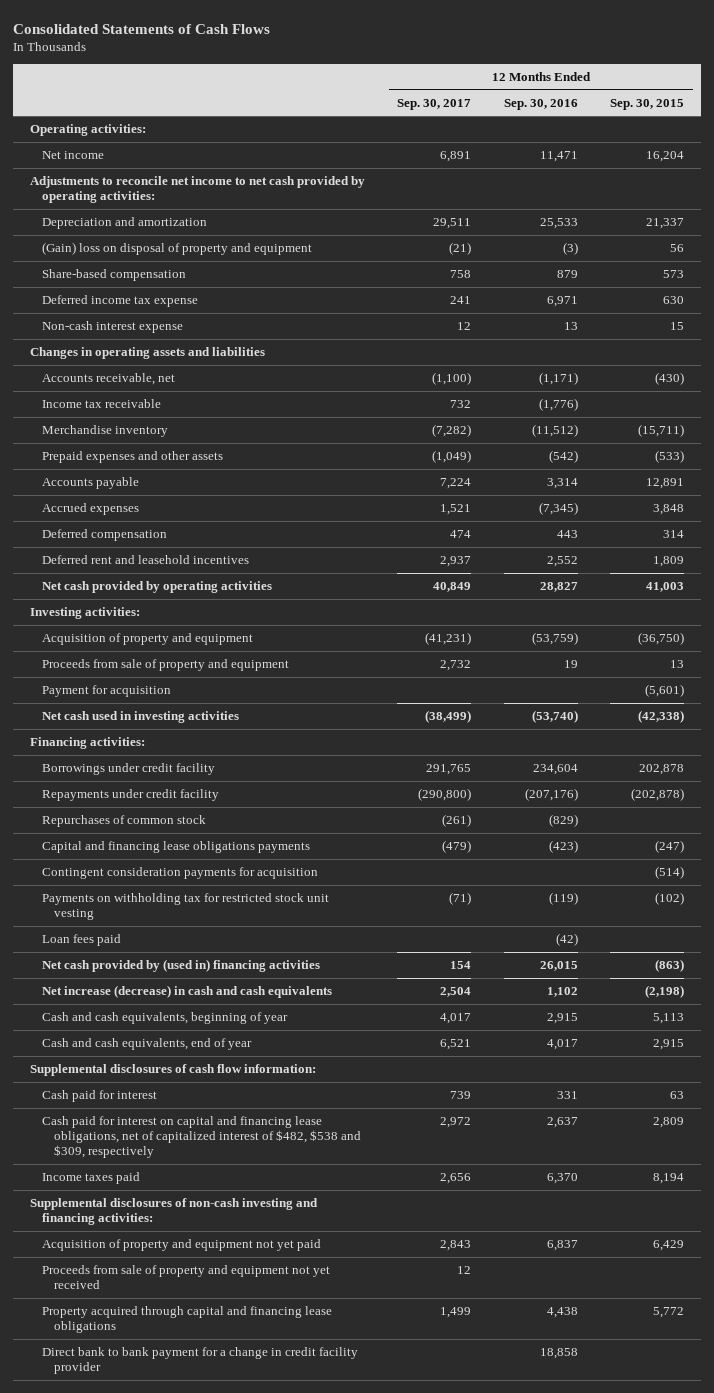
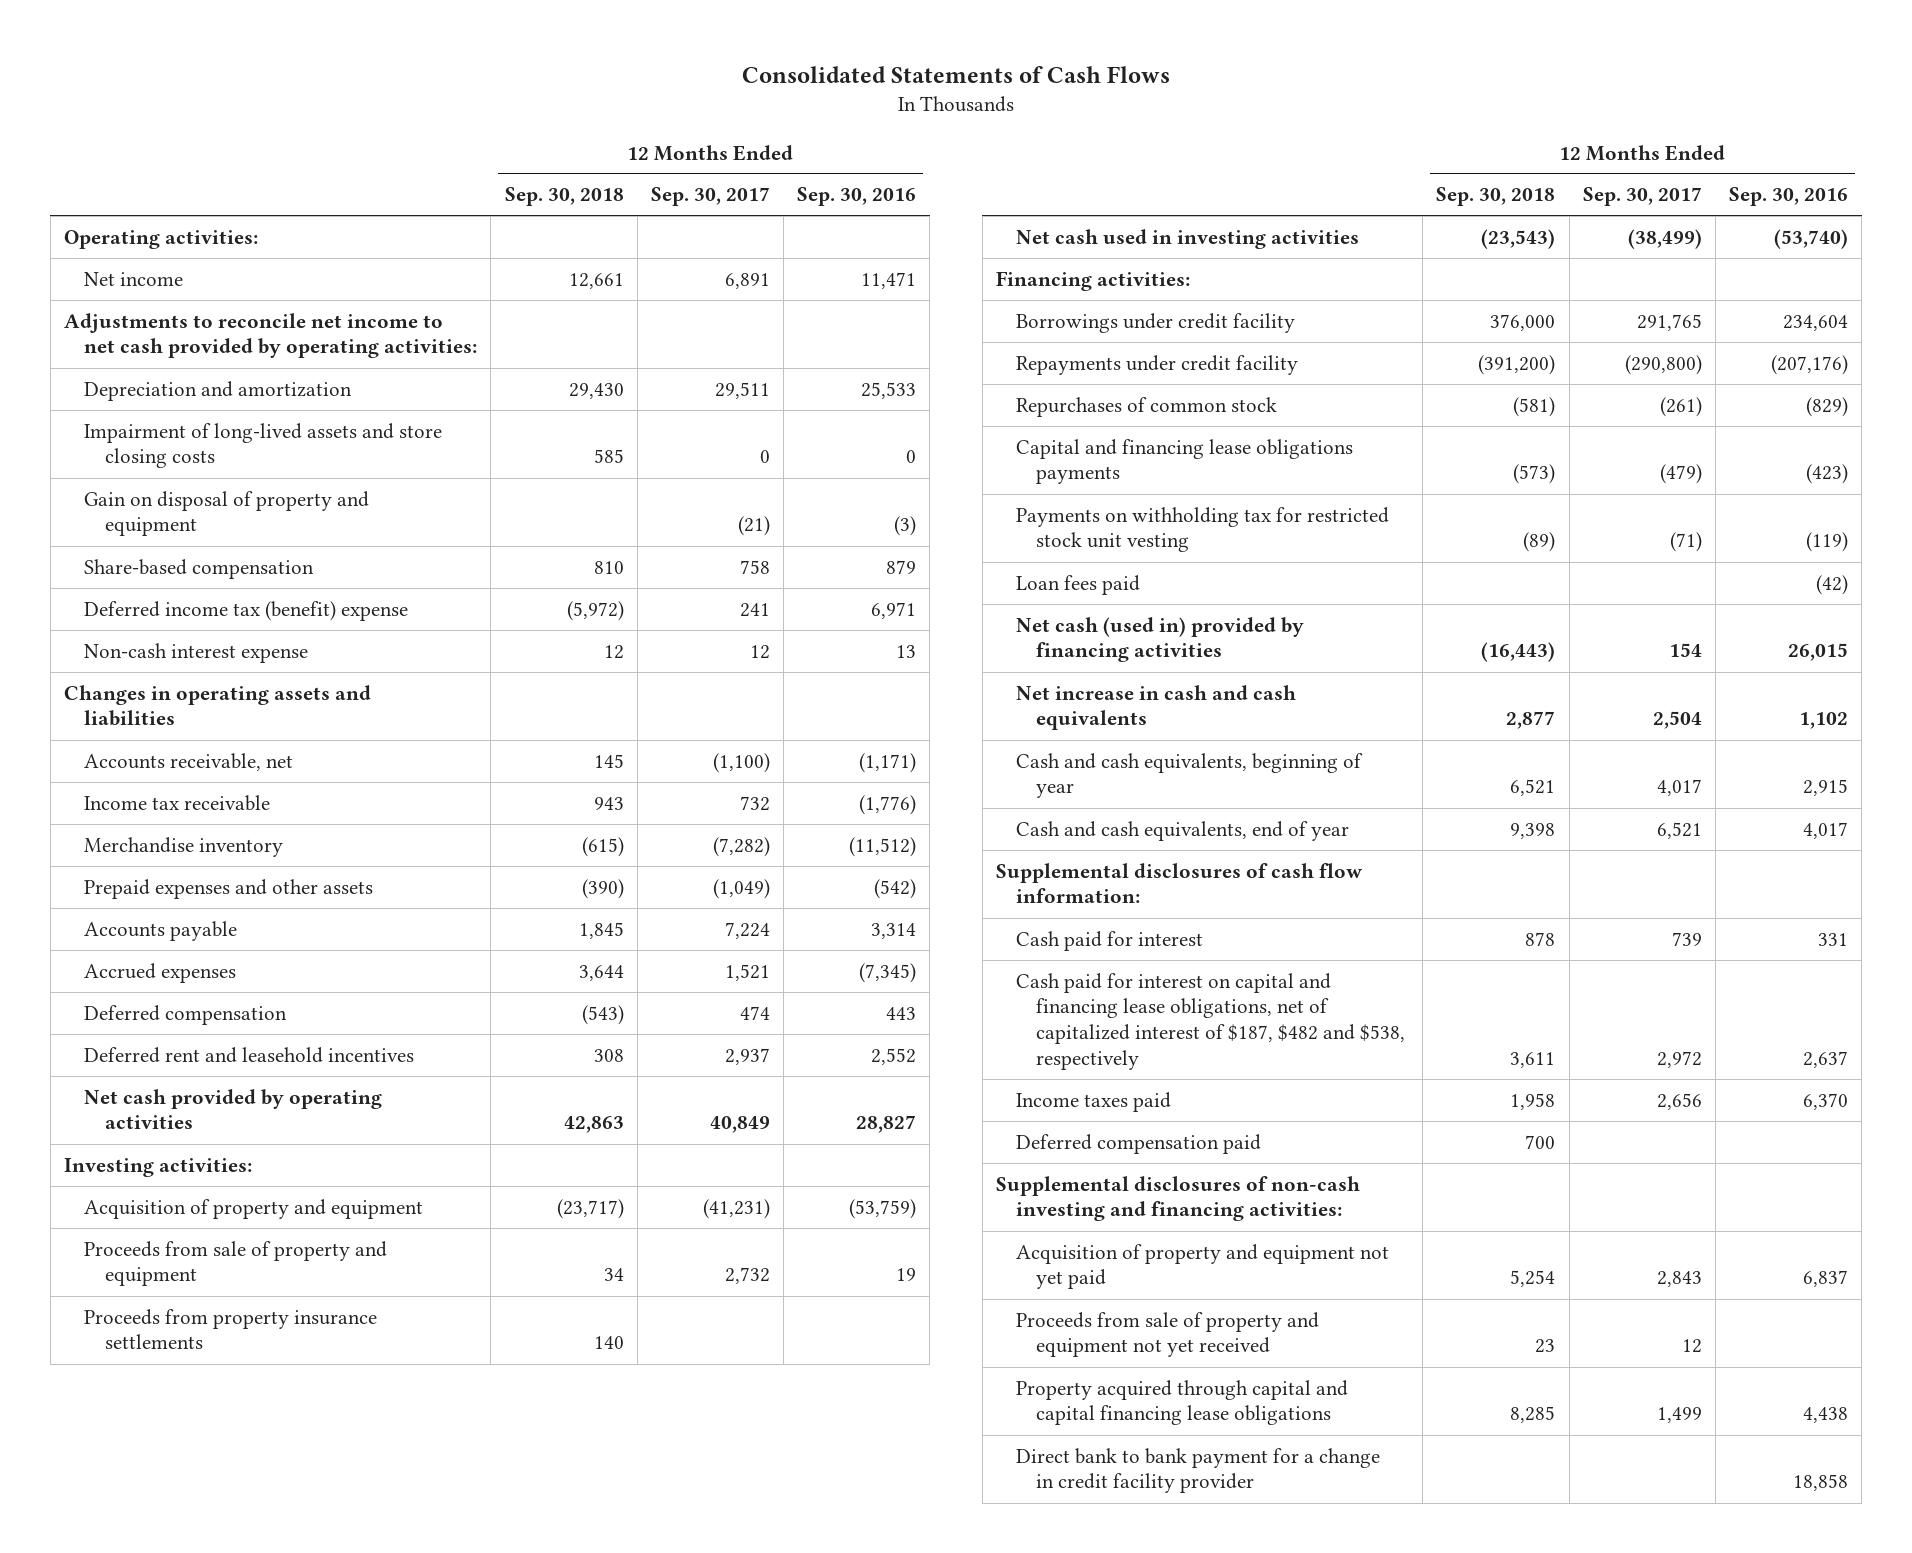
[610,98,685,110] Sep. 30, 2015 -> none
none -> [504,187,624,207] Sep. 30, 2018
none -> [84,422,443,469] Impairment of long-lived assets and store closing costs
[41,242,312,256] (Gain) loss on disposal of property and equipment -> [84,490,370,537] Gain on disposal of property and equipment
[41,295,198,308] Deferred income tax expense -> [84,600,409,621] Deferred income tax (benefit) expense
[41,685,171,698] Payment for acquisition -> none
none -> [84,1308,378,1350] Proceeds from property insurance settlements
[41,867,318,880] Contingent consideration payments for acquisition -> none
[41,959,320,973] Net cash provided by (used in) financing activities -> [1016,616,1305,663] Net cash (used in) provided by financing activities
[41,985,332,999] Net increase (decrease) in cash and cash equivalents -> [1016,684,1297,731] Net increase in cash and cash equivalents
[41,1116,361,1159] Cash paid for interest on capital and financing lease obligations, net of capitalized interest of $482, $538 and $309, respectively -> [1016,972,1406,1071] Cash paid for interest on capital and financing lease obligations, net of capitalized interest of $187, $482 and $538, respectively
none -> [1016,1133,1262,1154] Deferred compensation paid
[41,1306,332,1334] Property acquired through capital and financing lease obligations -> [1016,1379,1349,1426] Property acquired through capital and capital financing lease obligations

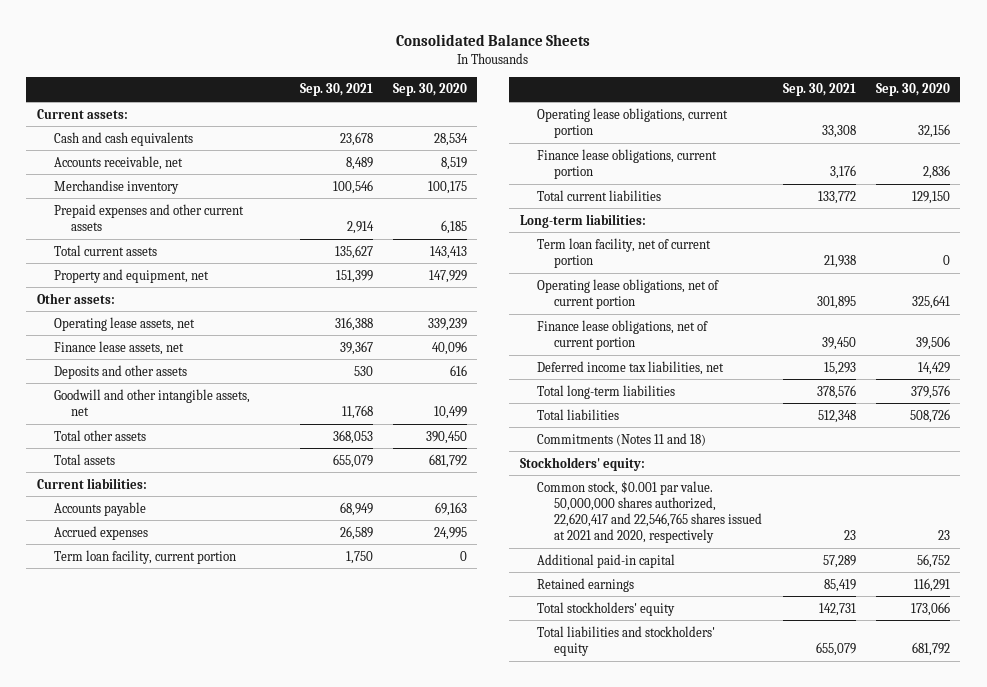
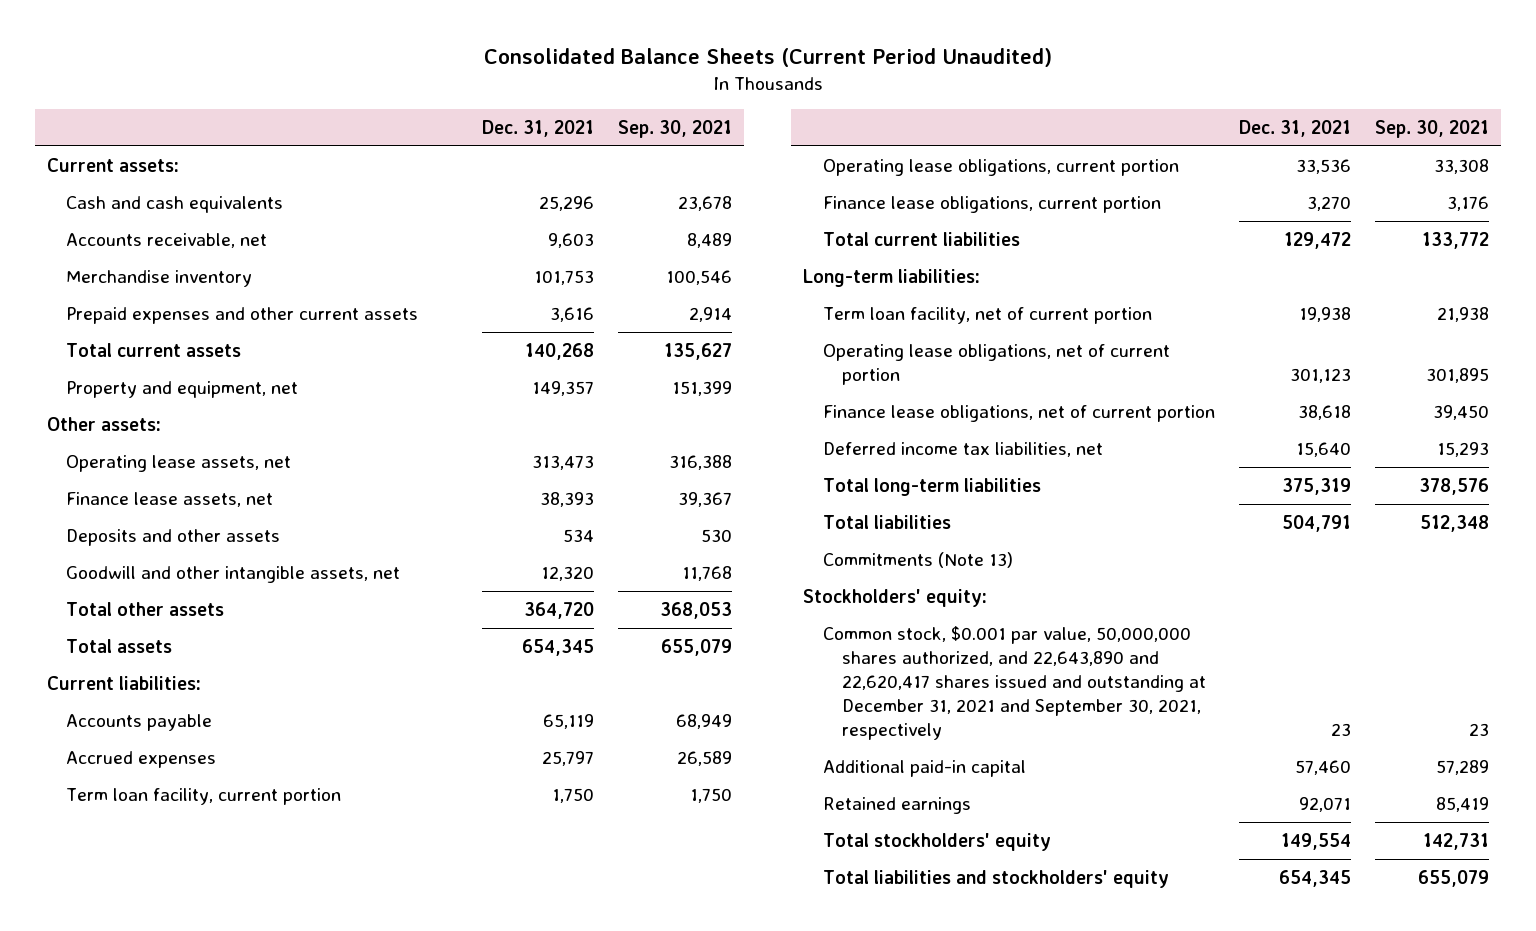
[396,34,591,47] Consolidated Balance Sheets -> [483,48,1052,68] Consolidated Balance Sheets (Current Period Unaudited)
[392,83,467,97] Sep. 30, 2020 -> none
none -> [482,119,595,137] Dec. 31, 2021
[536,432,706,446] Commitments (Notes 11 and 18) -> [822,551,1013,568] Commitments (Note 13)
[536,480,763,544] Common stock, $0.001 par value. 50,000,000 shares authorized, 22,620,417 and 22,546,765 shares issued at 2021 and 2020, respectively -> [822,625,1207,741] Common stock, $0.001 par value, 50,000,000 shares authorized, and 22,643,890 and 22,620,417 shares issued and outstanding at December 31, 2021 and September 30, 2021, respectively

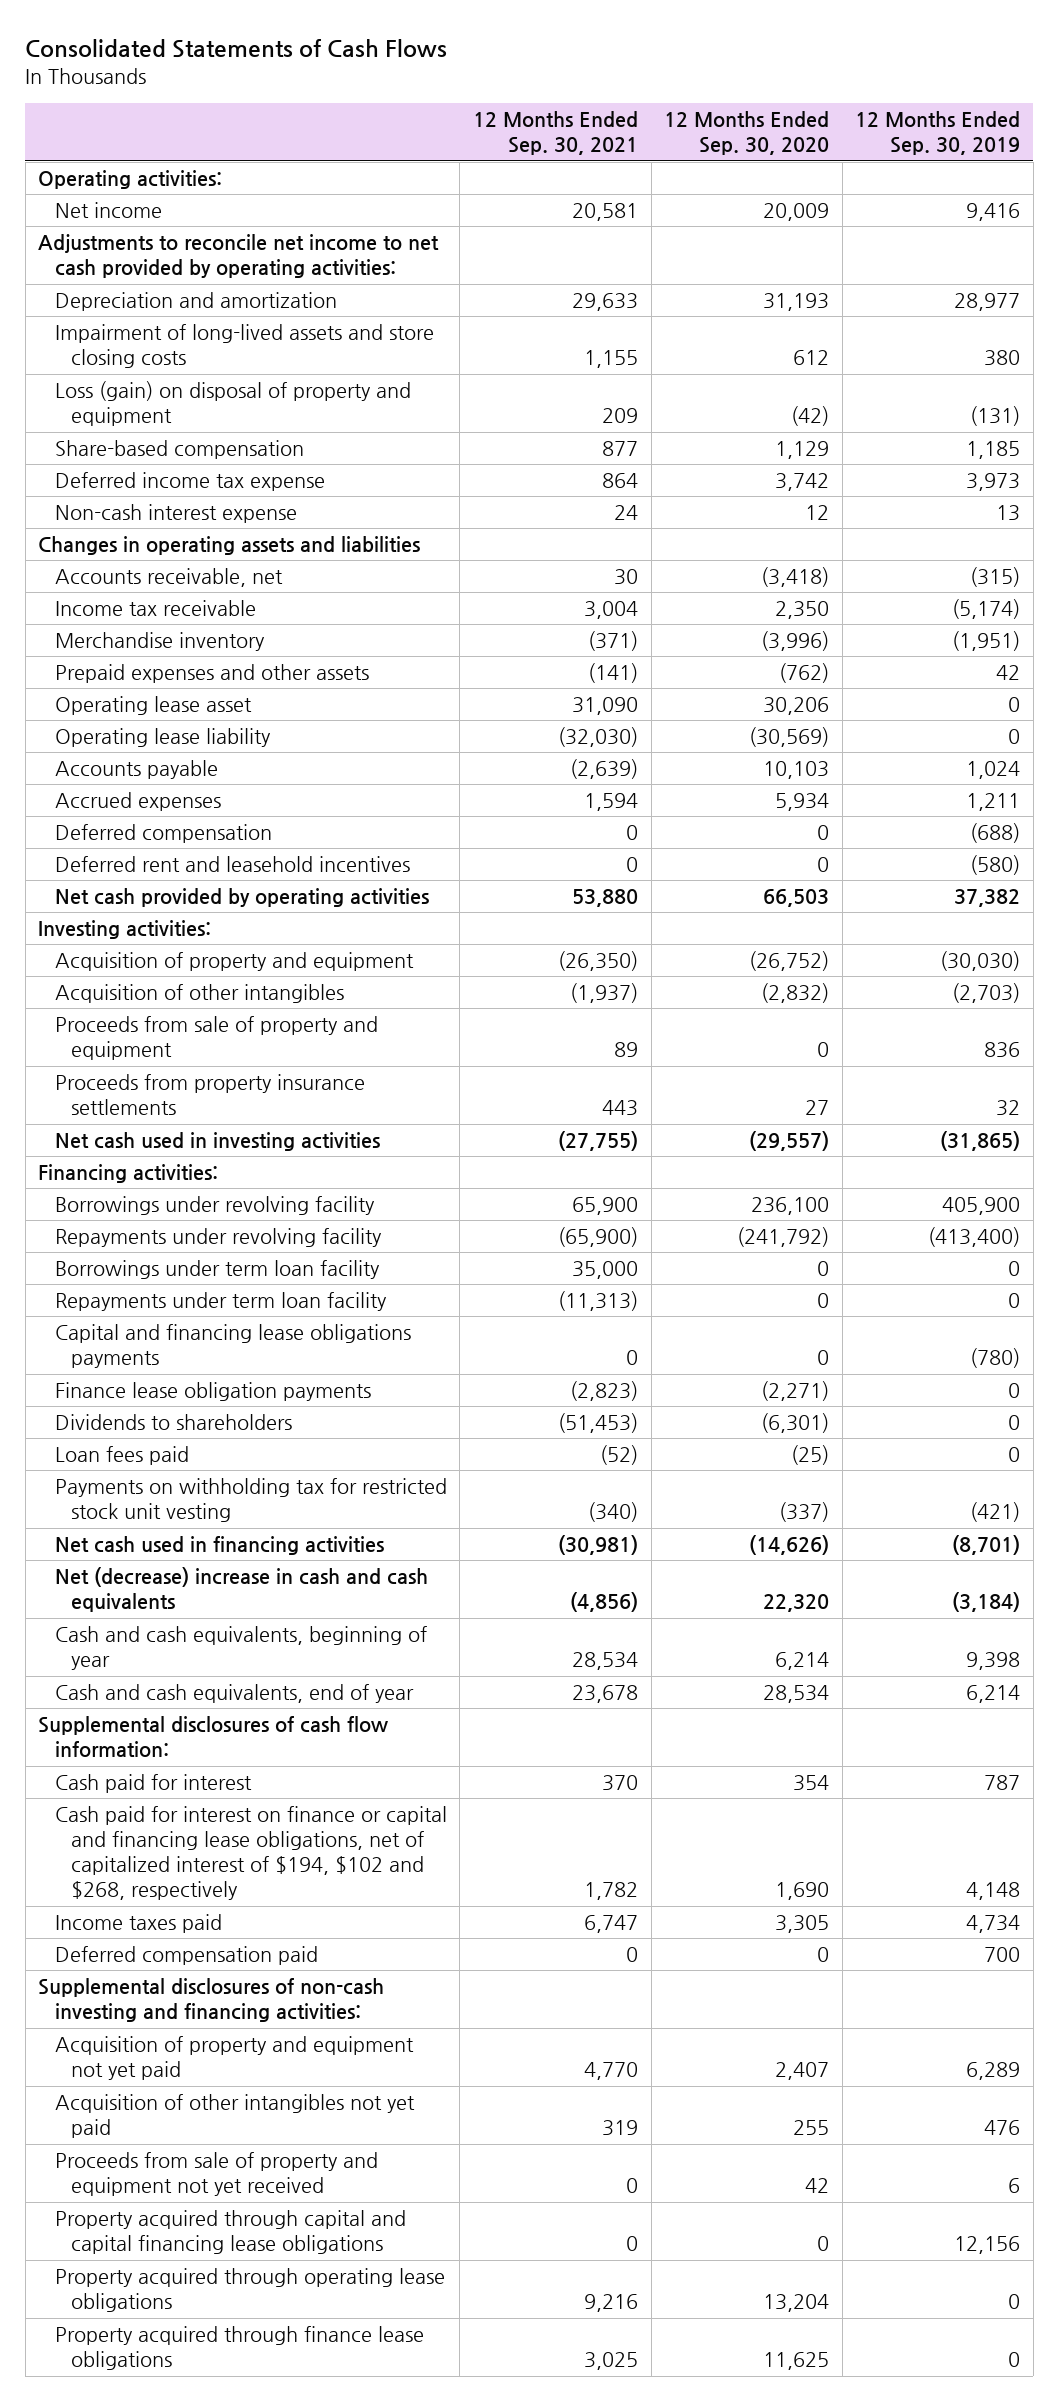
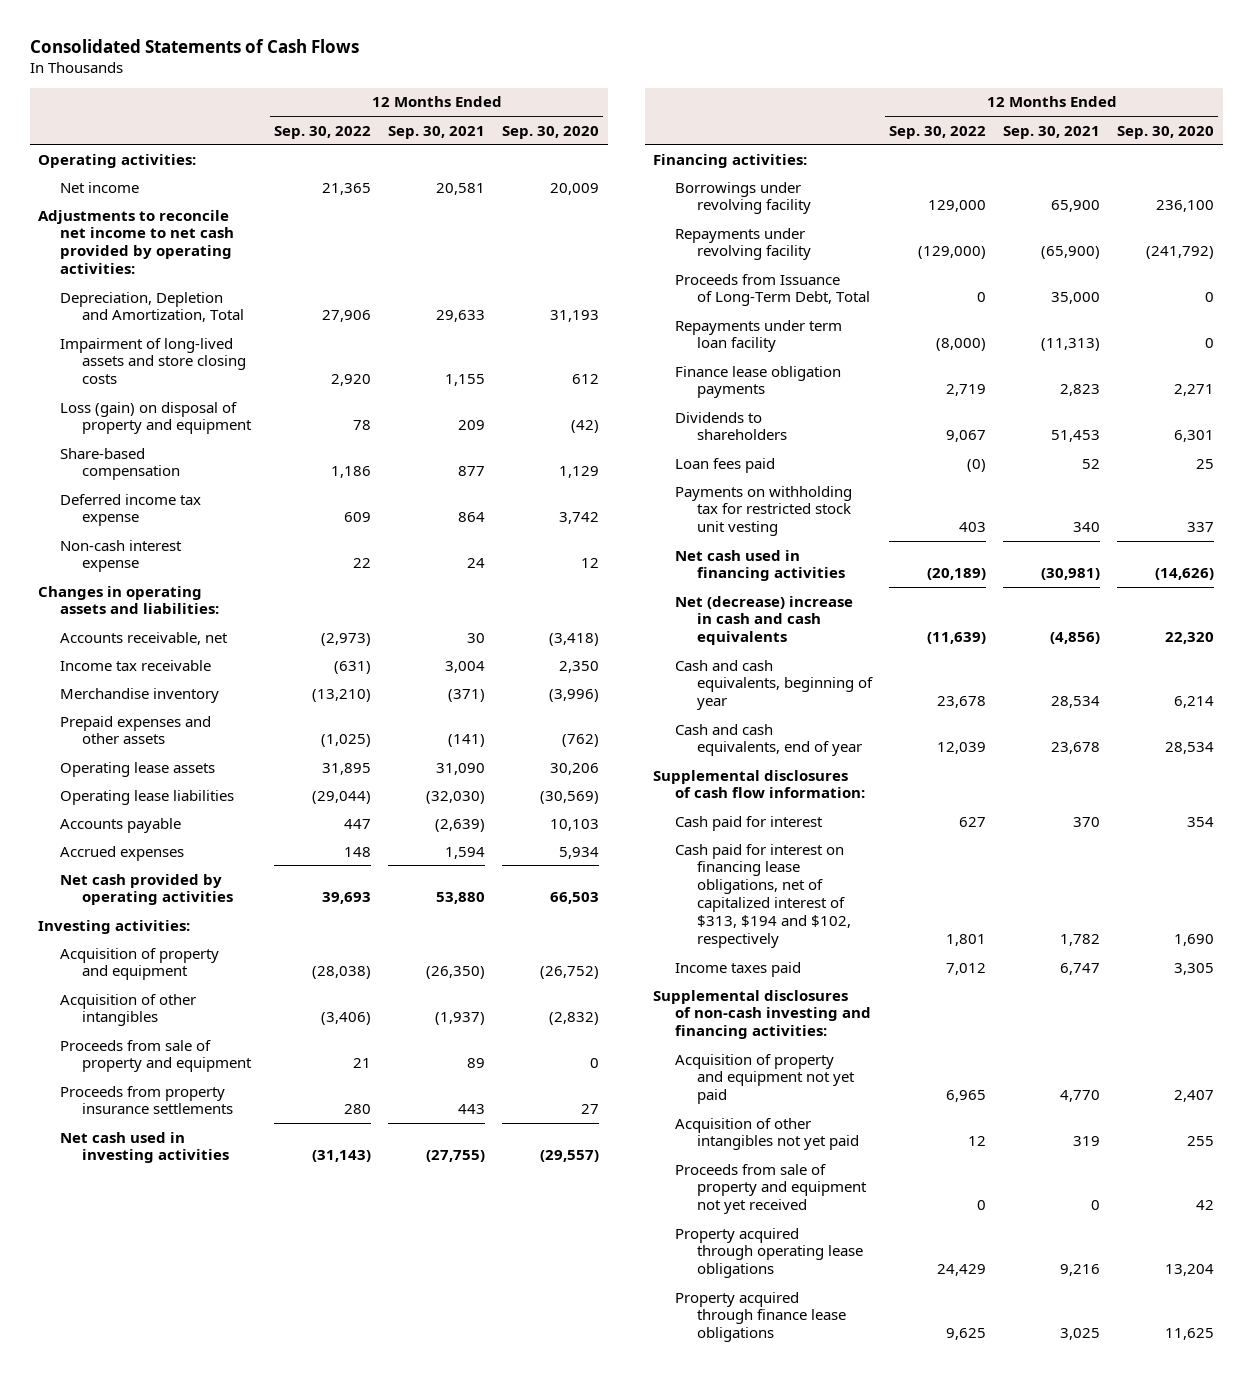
[855,111,1021,156] 12 Months Ended Sep. 30, 2019 -> none
none -> [274,125,372,139] Sep. 30, 2022
[54,292,337,312] Depreciation and amortization -> [60,291,245,323] Depreciation, Depletion and Amortization, Total
[38,536,421,556] Changes in operating assets and liabilities -> [38,585,220,615] Changes in operating assets and liabilities:
[54,696,252,716] Operating lease asset -> [60,761,216,777] Operating lease assets
[54,728,271,748] Operating lease liability -> [60,789,235,805] Operating lease liabilities
[54,824,272,844] Deferred compensation -> none
[54,856,410,873] Deferred rent and leasehold incentives -> none
[54,1260,380,1280] Borrowings under term loan facility -> [675,273,871,307] Proceeds from Issuance of Long-Term Debt, Total
[54,1324,411,1369] Capital and financing lease obligations payments -> none
[570,1381,639,1402] (2,823) -> [1060,384,1101,397] 2,823
[761,1381,830,1402] (2,271) -> [1174,384,1215,397] 2,271
[558,1413,639,1434] (51,453) -> [1051,430,1101,443] 51,453
[761,1413,830,1434] (6,301) -> [1174,430,1215,443] 6,301
[600,1445,639,1466] (52) -> [1082,458,1101,469] 52
[791,1445,830,1466] (25) -> [1196,458,1215,469] 25
[588,1502,639,1523] (340) -> [1073,522,1101,533] 340
[779,1502,830,1523] (337) -> [1187,522,1215,533] 337
[54,1806,447,1901] Cash paid for interest on finance or capital and financing lease obligations, net of capitalized interest of $194, $102 and $268, respectively -> [675,843,852,949] Cash paid for interest on financing lease obligations, net of capitalized interest of $313, $194 and $102, respectively
[54,1946,318,1966] Deferred compensation paid -> none
[54,2210,406,2255] Property acquired through capital and capital financing lease obligations -> none

